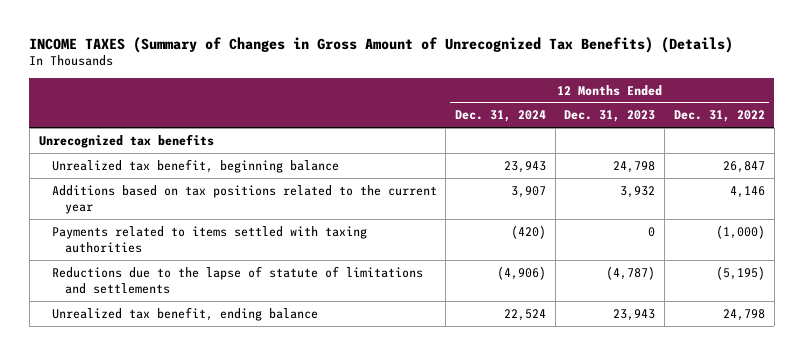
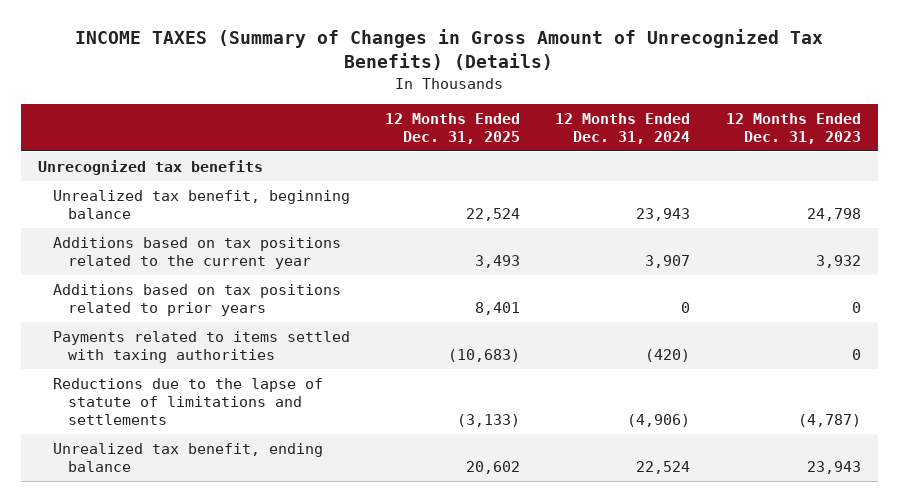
[673,110,765,123] Dec. 31, 2022 -> none
none -> [385,112,521,144] 12 Months Ended Dec. 31, 2025
none -> [52,283,341,317] Additions based on tax positions related to prior years

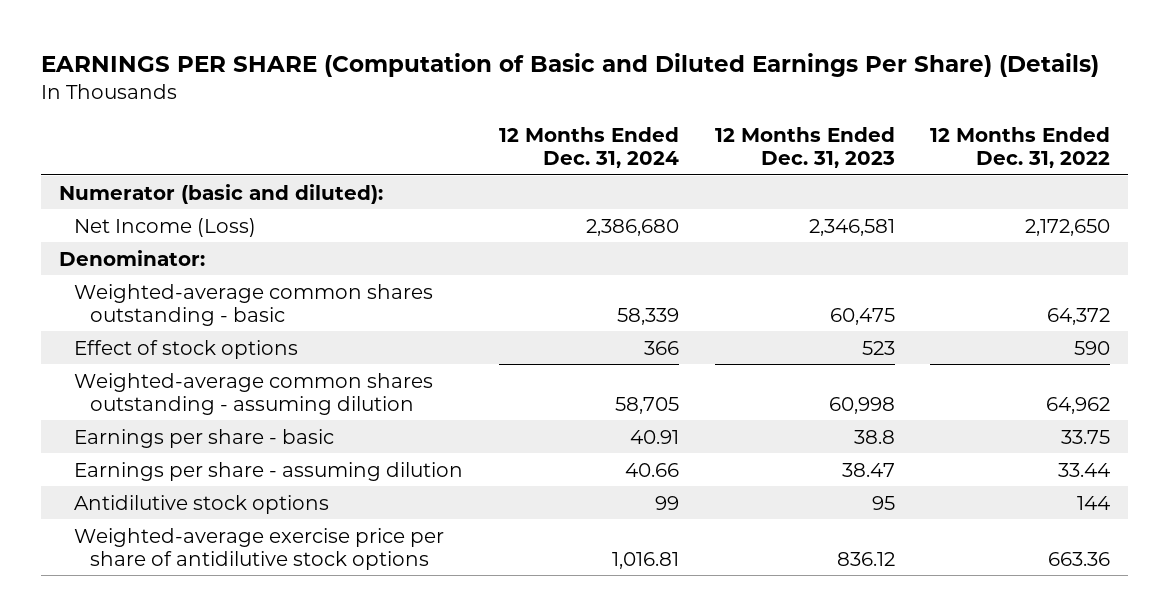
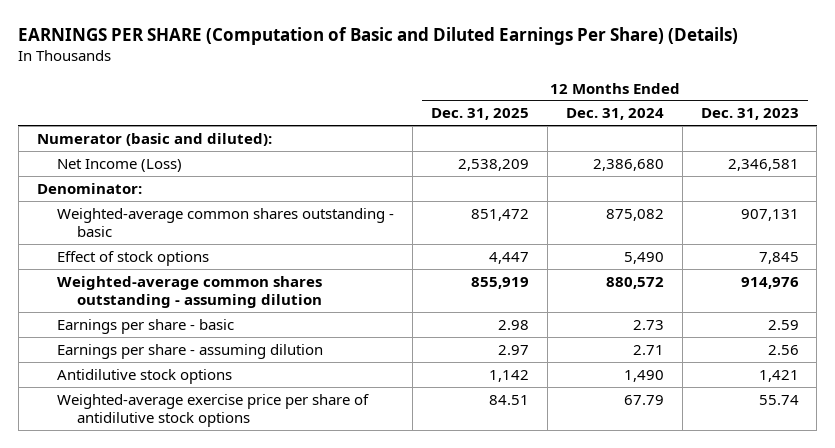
[930,127,1111,169] 12 Months Ended Dec. 31, 2022 -> none
none -> [430,108,529,121] Dec. 31, 2025
[616,307,679,325] 58,339 -> [605,208,664,221] 875,082
[829,307,895,325] 60,475 -> [740,208,799,221] 907,131
[643,340,679,355] 366 -> [623,251,664,264] 5,490
[861,340,895,355] 523 -> [758,251,799,264] 7,845
[614,396,679,414] 58,705 -> [605,276,664,289] 880,572
[828,396,895,414] 60,998 -> [740,276,799,289] 914,976
[629,429,679,444] 40.91 -> [632,319,664,330] 2.73
[853,429,895,444] 38.8 -> [767,319,799,330] 2.59
[624,462,679,477] 40.66 -> [632,344,664,355] 2.71
[841,462,895,477] 38.47 -> [767,344,799,355] 2.56
[654,495,679,510] 99 -> [623,369,664,382] 1,490
[871,495,895,510] 95 -> [758,369,799,382] 1,421
[611,551,679,569] 1,016.81 -> [623,394,664,405] 67.79
[836,551,895,566] 836.12 -> [758,394,799,405] 55.74

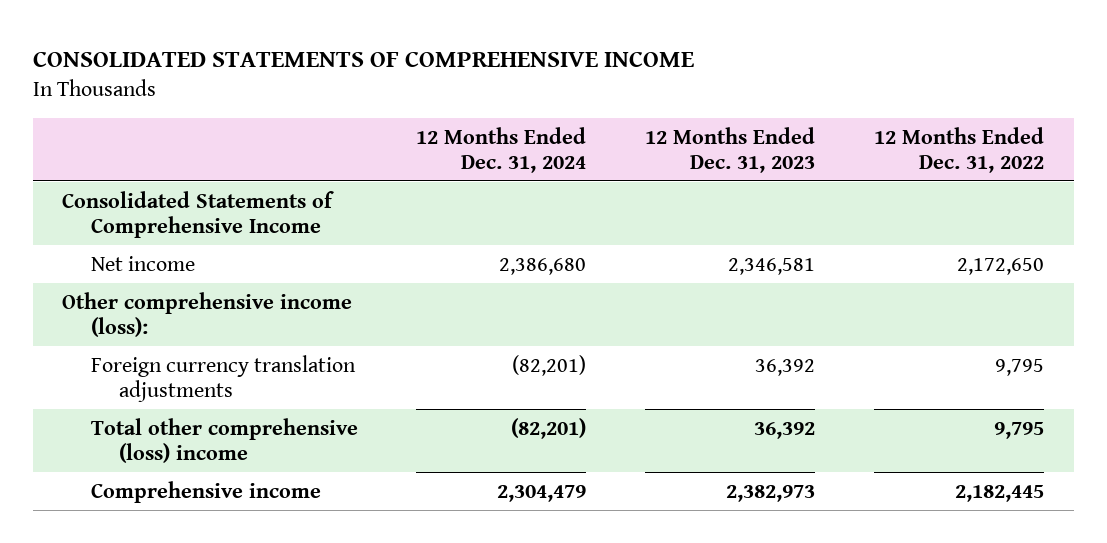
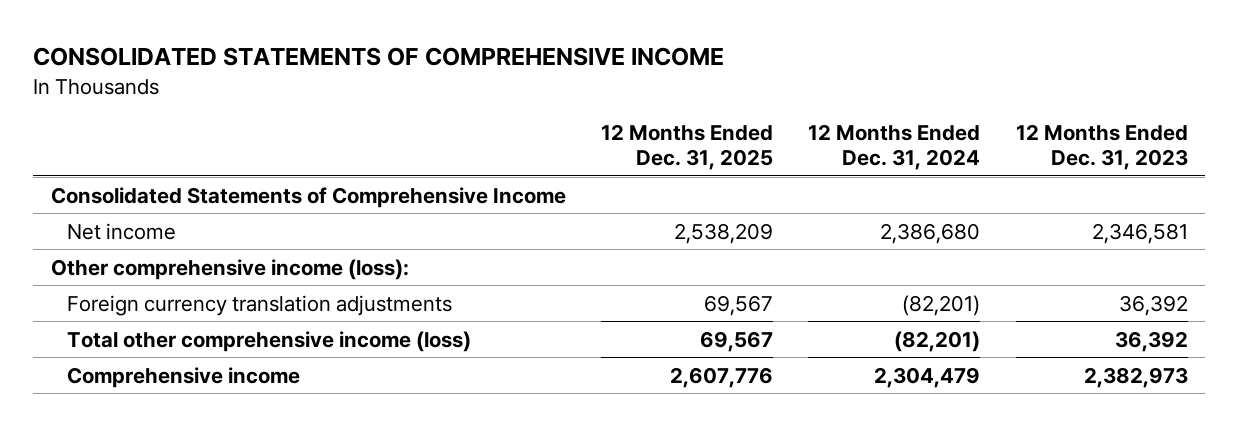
[874,126,1045,173] 12 Months Ended Dec. 31, 2022 -> none
none -> [600,124,773,170] 12 Months Ended Dec. 31, 2025
[90,417,358,463] Total other comprehensive (loss) income -> [67,330,472,352] Total other comprehensive income (loss)

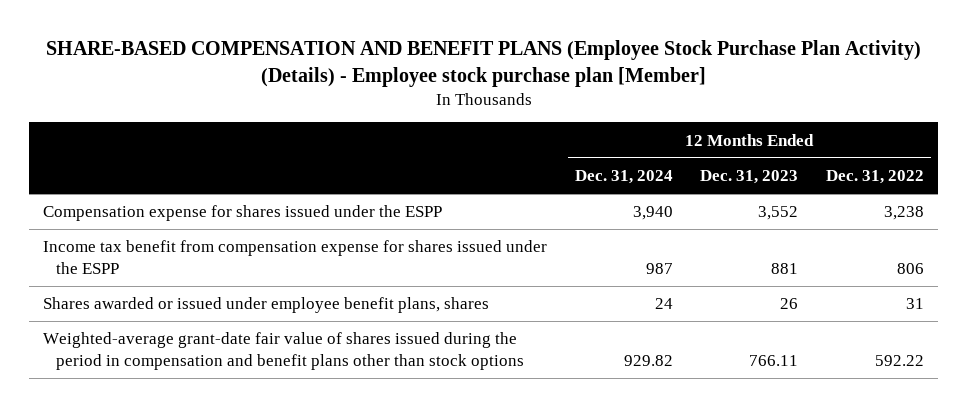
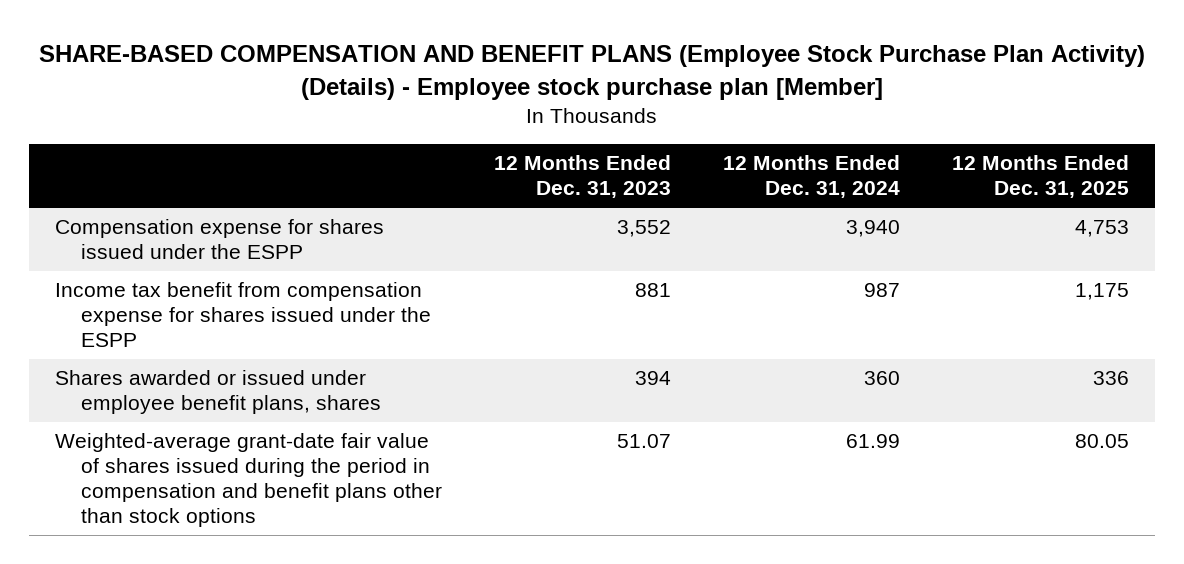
[826,169,925,184] Dec. 31, 2022 -> none
none -> [951,155,1129,199] 12 Months Ended Dec. 31, 2025
[654,298,673,310] 24 -> [863,371,900,386] 360
[780,298,799,310] 26 -> [635,371,672,386] 394
[623,354,673,366] 929.82 -> [845,434,900,449] 61.99
[749,354,799,366] 766.11 -> [617,434,672,449] 51.07

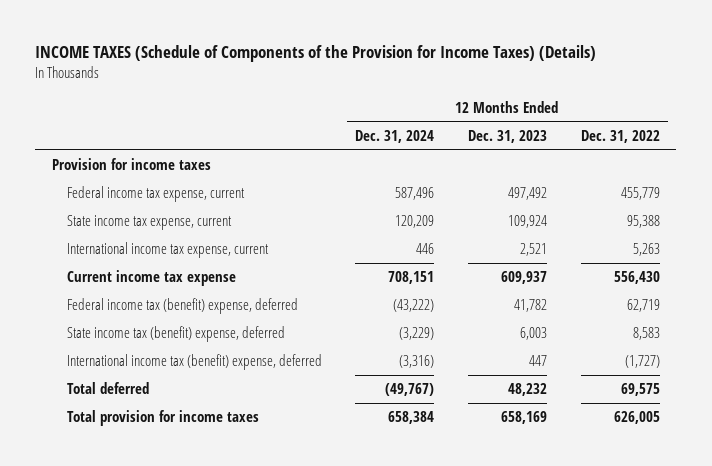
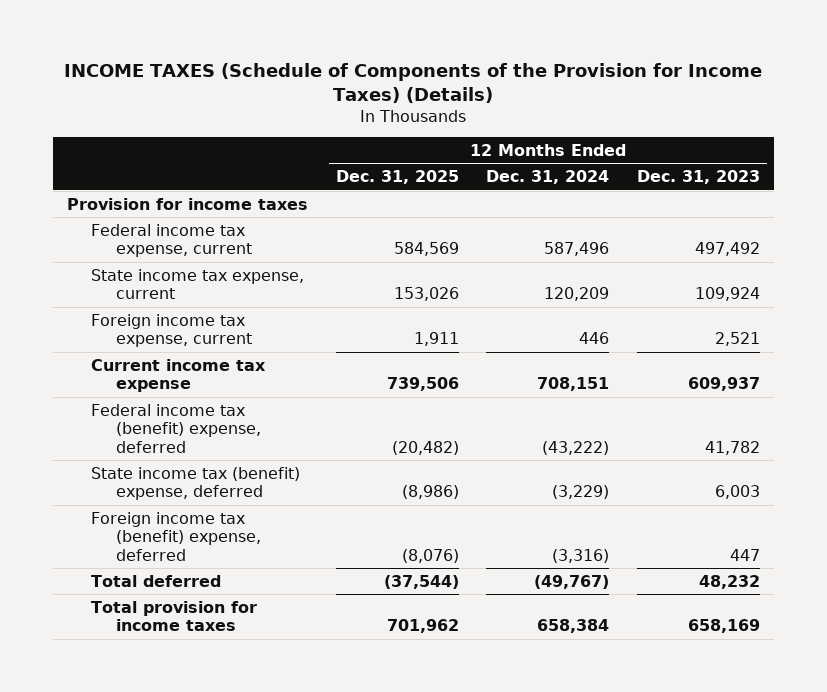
[580,129,660,143] Dec. 31, 2022 -> none
none -> [335,170,459,185] Dec. 31, 2025
[66,242,269,259] International income tax expense, current -> [91,313,252,348] Foreign income tax expense, current
[66,354,322,371] International income tax (benefit) expense, deferred -> [91,511,261,561] Foreign income tax (benefit) expense, deferred

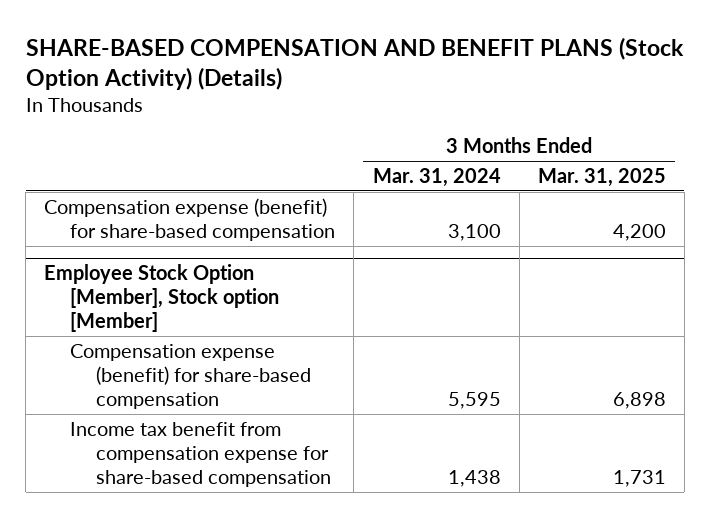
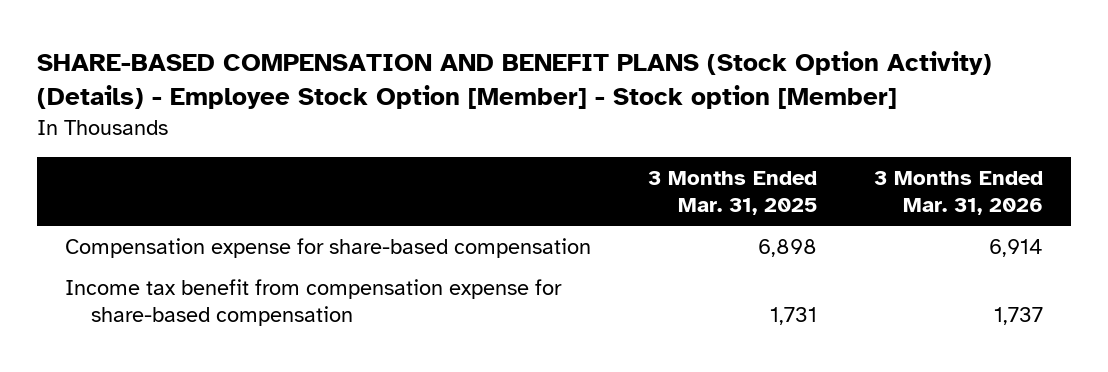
[25,36,684,90] SHARE-BASED COMPENSATION AND BENEFIT PLANS (Stock Option Activity) (Details) -> [36,51,992,110] SHARE-BASED COMPENSATION AND BENEFIT PLANS (Stock Option Activity) (Details) - Employee Stock Option [Member] - Stock option [Member]
[372,167,501,187] Mar. 31, 2024 -> none
none -> [873,170,1043,216] 3 Months Ended Mar. 31, 2026
[44,263,280,332] Employee Stock Option [Member], Stock option [Member] -> none
[70,343,312,409] Compensation expense (benefit) for share-based compensation -> none
[44,197,336,241] Compensation expense (benefit) for share-based compensation -> [65,237,592,258] Compensation expense for share-based compensation
[612,223,666,241] 4,200 -> [758,238,818,257] 6,898

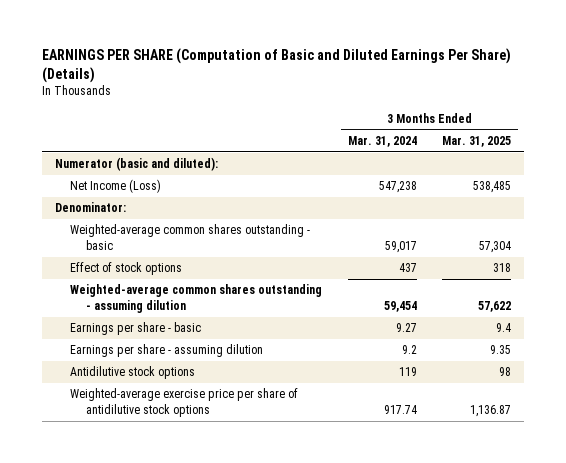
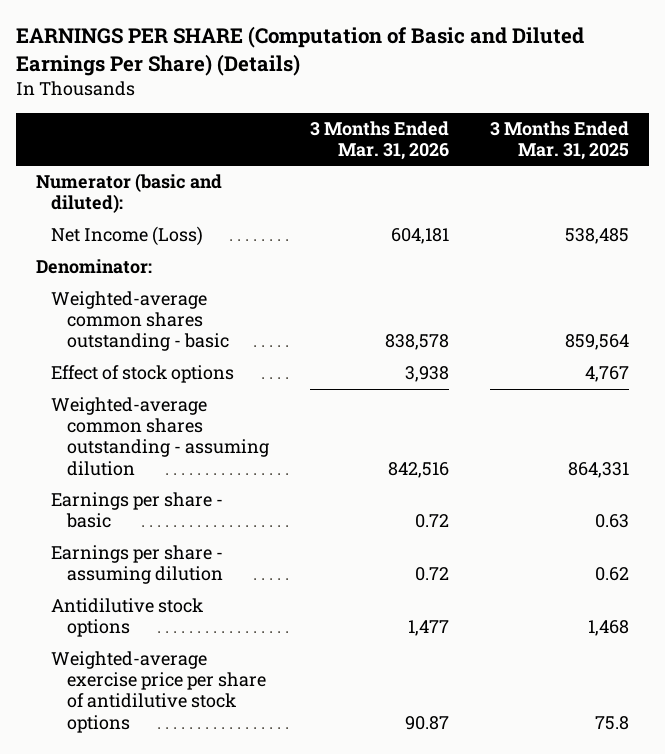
[347,136,417,148] Mar. 31, 2024 -> none
none -> [309,120,449,160] 3 Months Ended Mar. 31, 2026
[479,241,512,254] 57,304 -> [564,334,629,351] 859,564
[493,263,512,273] 318 -> [584,366,629,383] 4,767
[478,301,512,313] 57,622 -> [567,461,629,478] 864,331
[496,323,512,333] 9.4 -> [594,514,629,529] 0.63
[490,345,512,355] 9.35 -> [594,567,629,582] 0.62
[499,367,512,377] 98 -> [587,620,629,637] 1,468
[470,405,512,418] 1,136.87 -> [594,715,629,730] 75.8

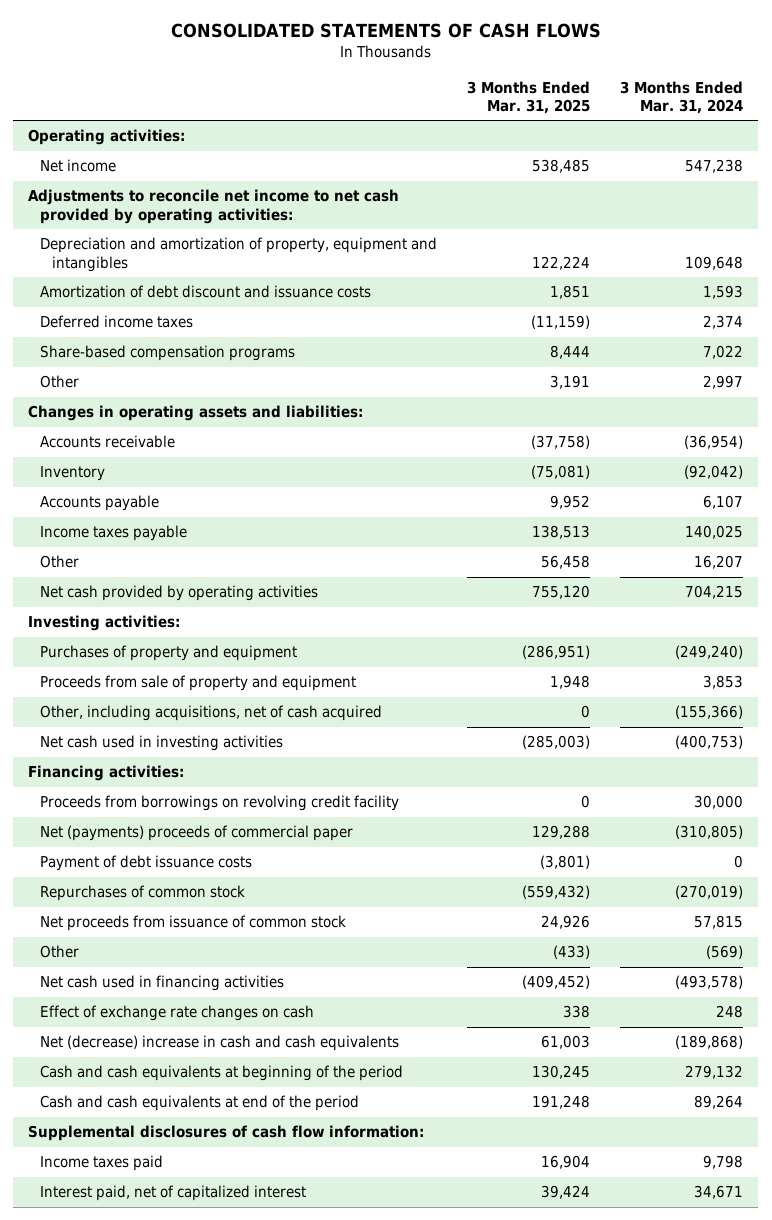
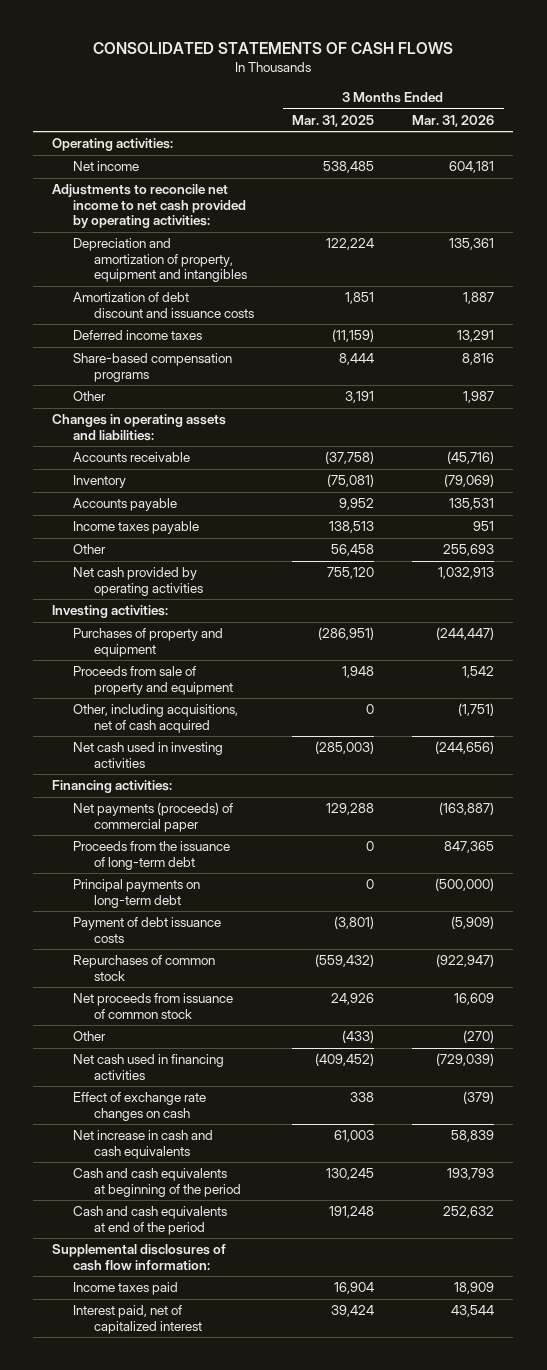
[620,80,744,115] 3 Months Ended Mar. 31, 2024 -> none
none -> [412,114,495,127] Mar. 31, 2026
[40,795,400,812] Proceeds from borrowings on revolving credit facility -> none
[40,825,354,842] Net (payments) proceeds of commercial paper -> [73,802,234,832] Net payments (proceeds) of commercial paper
none -> [73,841,231,870] Proceeds from the issuance of long-term debt
none -> [73,879,201,908] Principal payments on long-term debt
[40,1035,400,1052] Net (decrease) increase in cash and cash equivalents -> [73,1130,214,1159] Net increase in cash and cash equivalents

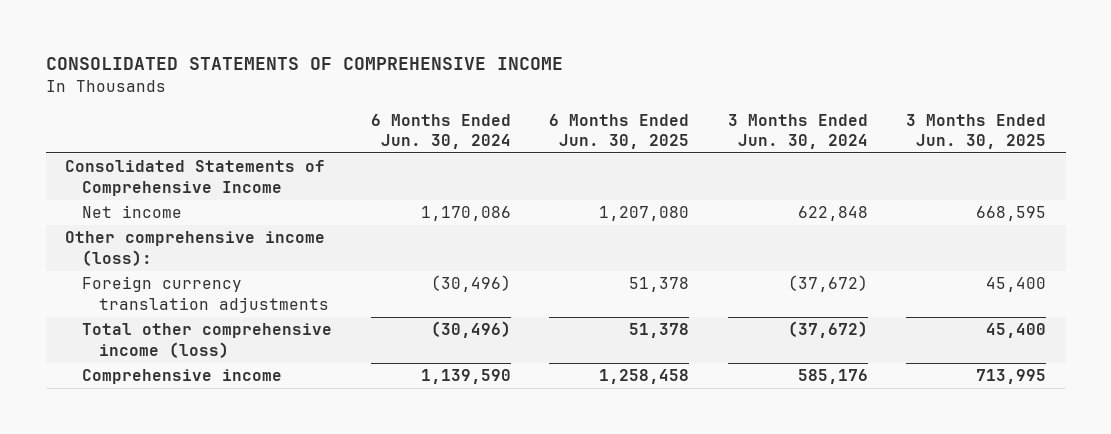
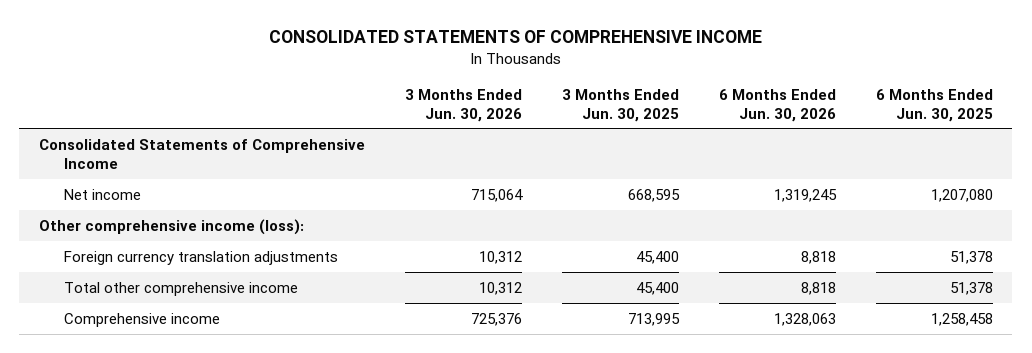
[370,113,511,150] 6 Months Ended Jun. 30, 2024 -> none
[727,113,868,150] 3 Months Ended Jun. 30, 2024 -> none
none -> [405,88,523,122] 3 Months Ended Jun. 30, 2026
none -> [718,88,836,122] 6 Months Ended Jun. 30, 2026
[82,323,333,358] Total other comprehensive income (loss) -> [63,281,298,296] Total other comprehensive income

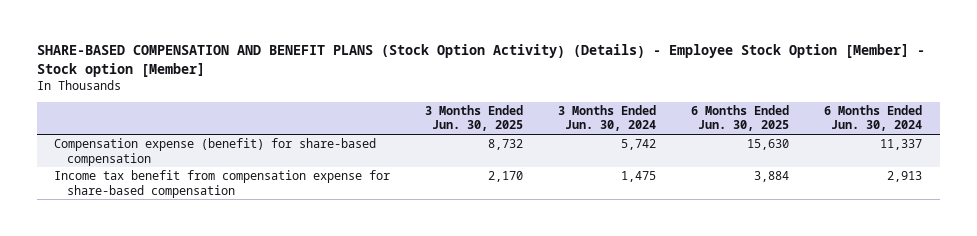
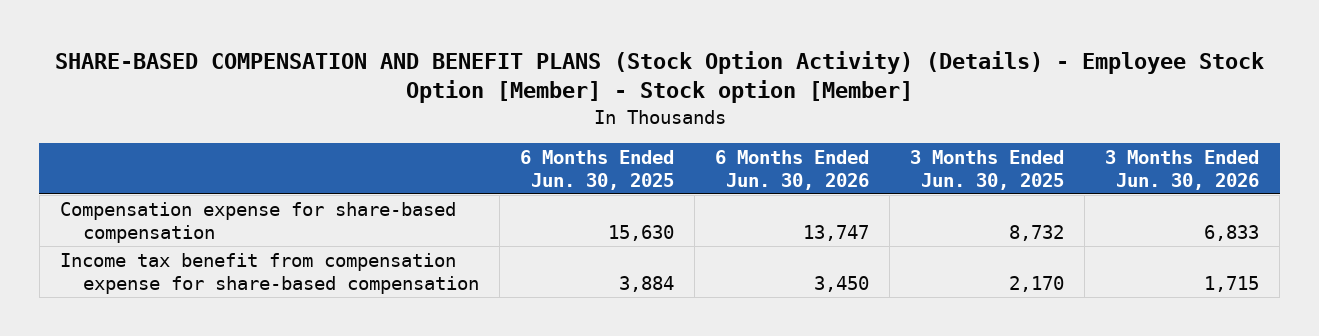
[558,105,657,132] 3 Months Ended Jun. 30, 2024 -> none
[824,105,923,132] 6 Months Ended Jun. 30, 2024 -> none
none -> [715,149,870,190] 6 Months Ended Jun. 30, 2026
none -> [1105,149,1260,190] 3 Months Ended Jun. 30, 2026
[54,138,377,166] Compensation expense (benefit) for share-based compensation -> [59,202,456,243] Compensation expense for share-based compensation

